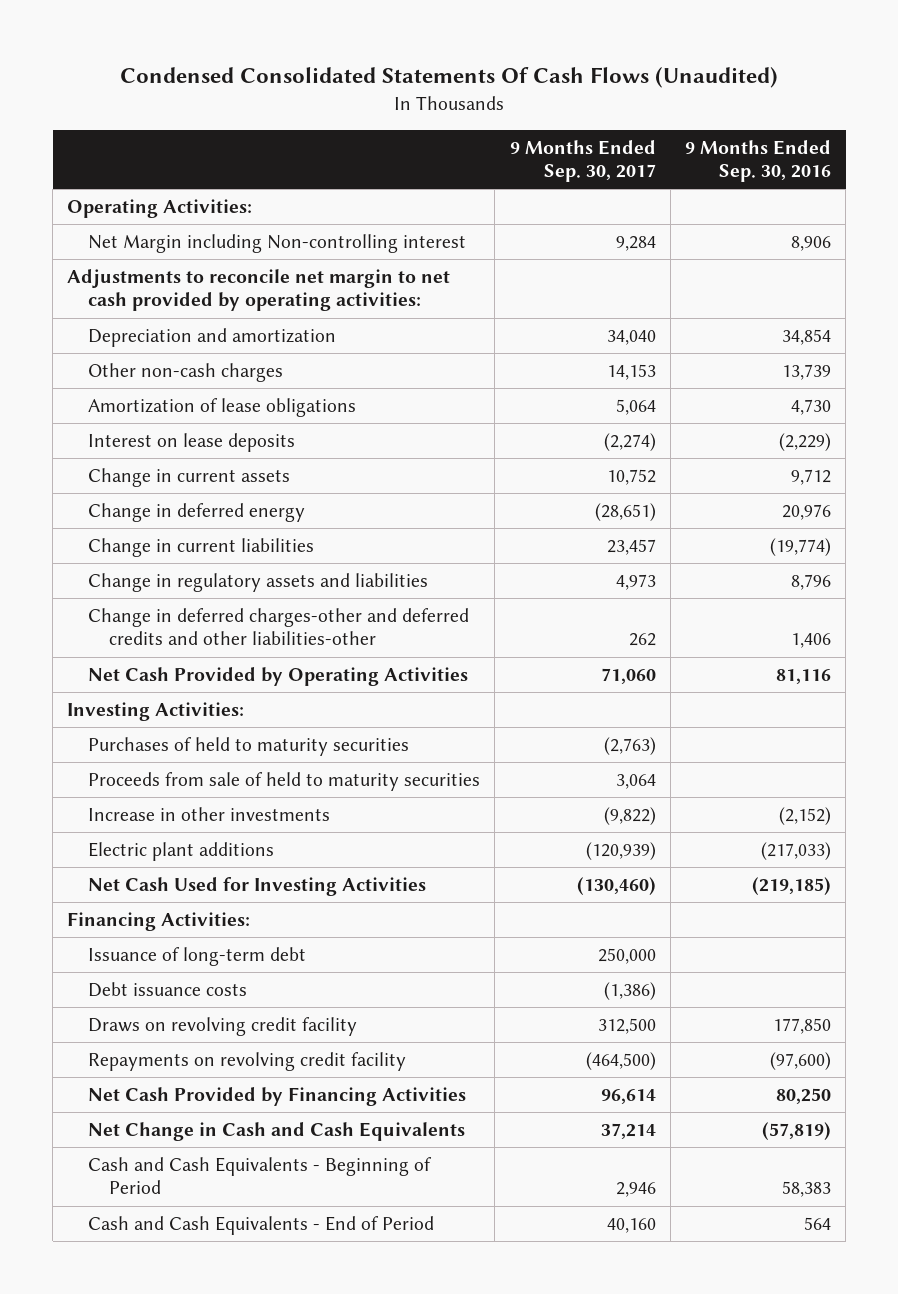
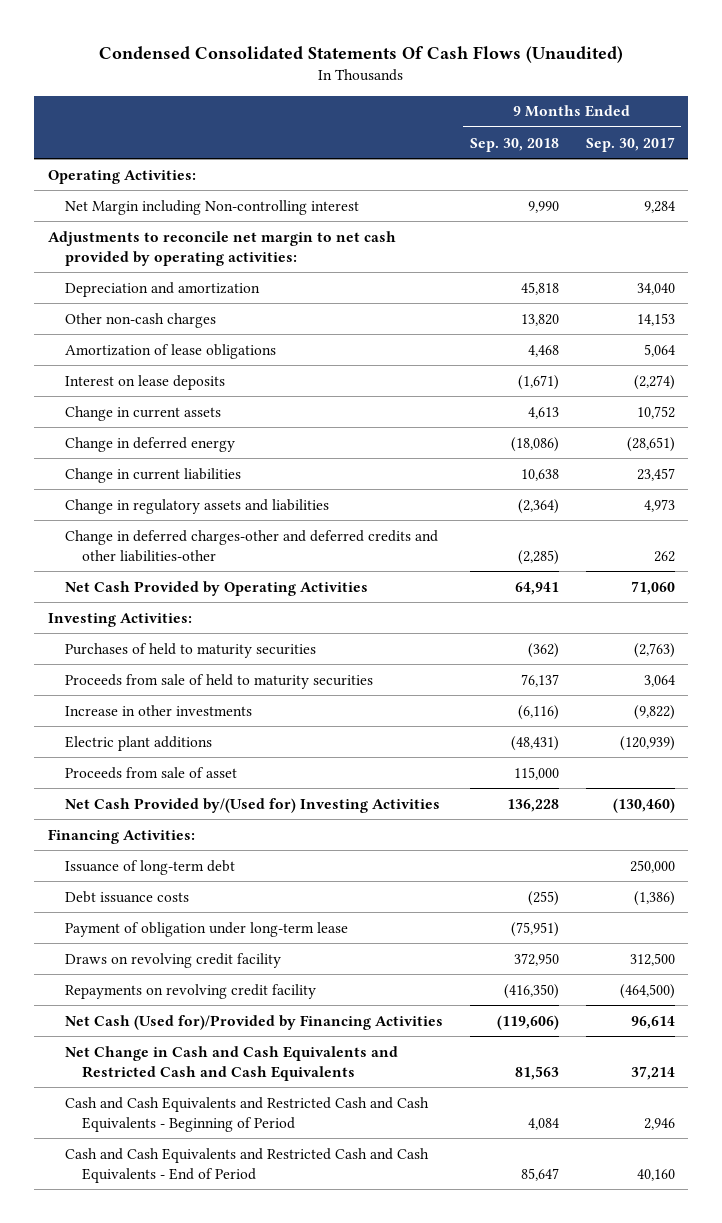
[684,139,831,182] 9 Months Ended Sep. 30, 2016 -> none
none -> [469,137,559,152] Sep. 30, 2018
none -> [64,766,237,779] Proceeds from sale of asset
[88,877,427,897] Net Cash Used for Investing Activities -> [64,797,440,813] Net Cash Provided by/(Used for) Investing Activities
none -> [64,921,348,937] Payment of obligation under long-term lease
[88,1087,467,1107] Net Cash Provided by Financing Activities -> [64,1014,443,1030] Net Cash (Used for)/Provided by Financing Activities
[88,1122,466,1142] Net Change in Cash and Cash Equivalents -> [64,1045,398,1081] Net Change in Cash and Cash Equivalents and Restricted Cash and Cash Equivalents
[88,1157,433,1195] Cash and Cash Equivalents - Beginning of Period -> [64,1096,429,1132] Cash and Cash Equivalents and Restricted Cash and Cash Equivalents - Beginning of Period
[88,1216,435,1236] Cash and Cash Equivalents - End of Period -> [64,1147,429,1183] Cash and Cash Equivalents and Restricted Cash and Cash Equivalents - End of Period

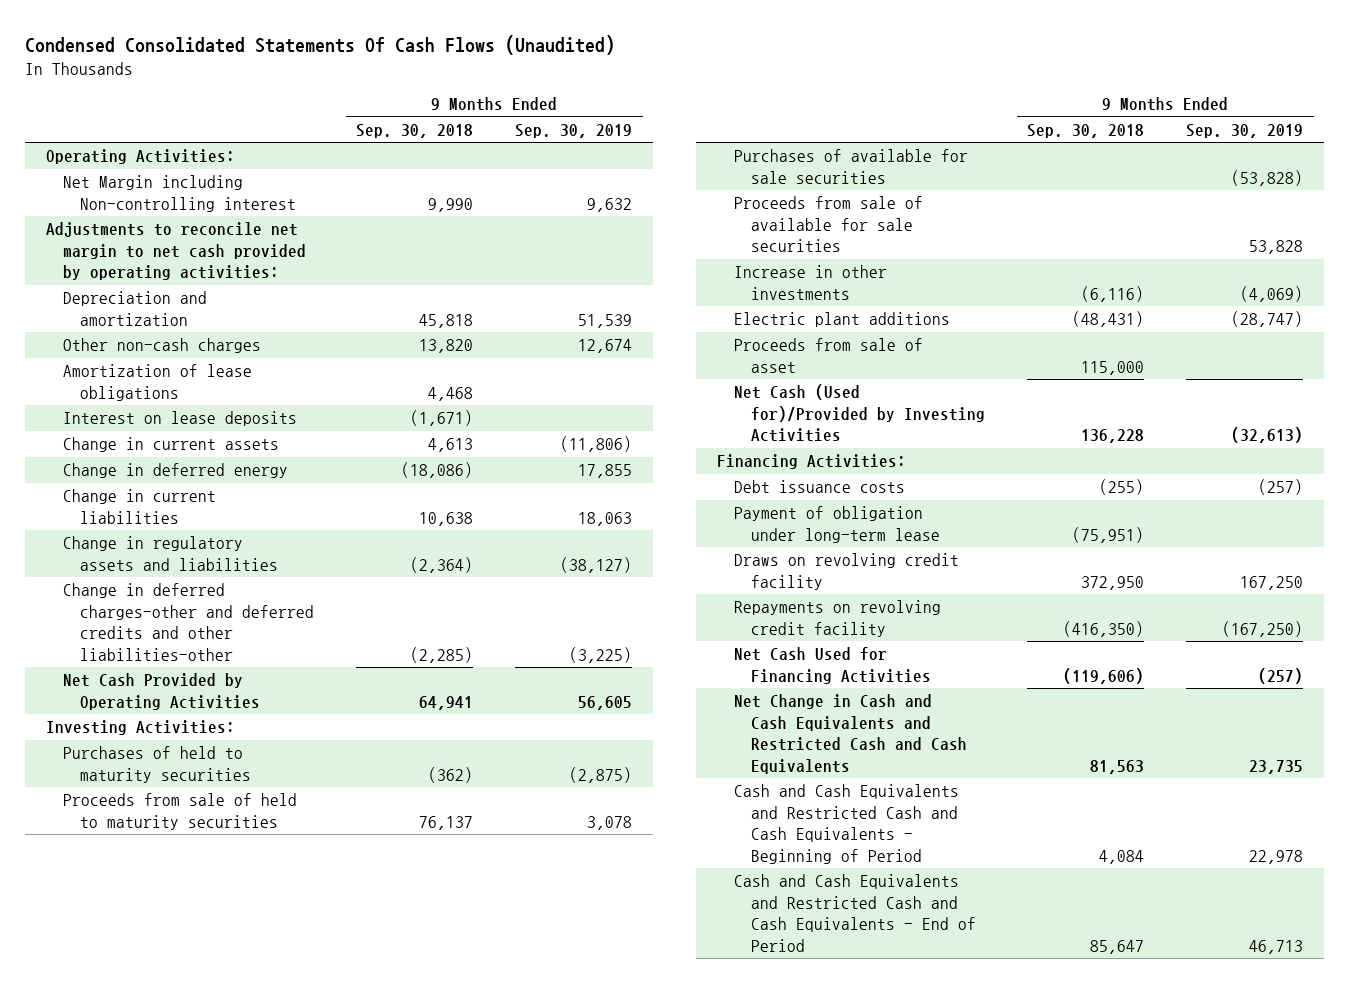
[585,136,675,152] Sep. 30, 2017 -> none
none -> [515,123,633,138] Sep. 30, 2019
none -> [733,149,968,184] Purchases of available for sale securities
none -> [733,196,923,253] Proceeds from sale of available for sale securities
[64,797,440,813] Net Cash Provided by/(Used for) Investing Activities -> [733,384,986,443] Net Cash (Used for)/Provided by Investing Activities
[64,859,235,875] Issuance of long-term debt -> none
[64,1014,443,1030] Net Cash (Used for)/Provided by Financing Activities -> [733,647,932,684] Net Cash Used for Financing Activities

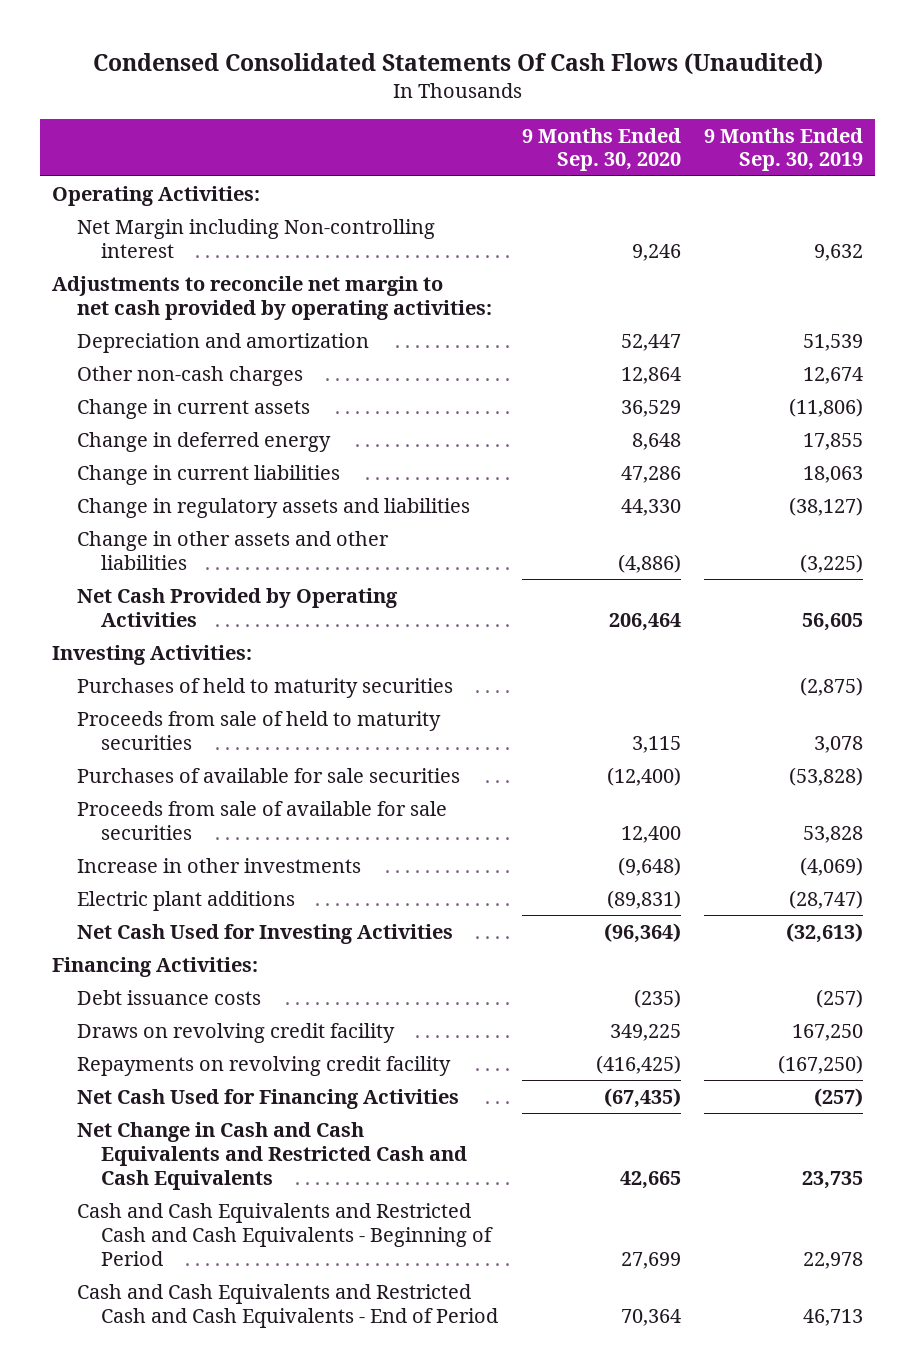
[356,123,474,138] Sep. 30, 2018 -> none
none -> [521,127,681,172] 9 Months Ended Sep. 30, 2020
[62,364,252,401] Amortization of lease obligations -> none
[62,411,297,427] Interest on lease deposits -> none
[62,583,315,661] Change in deferred charges-other and deferred credits and other liabilities-other -> [76,530,389,570] Change in other assets and other liabilities
[733,338,923,373] Proceeds from sale of asset -> none
[733,384,986,443] Net Cash (Used for)/Provided by Investing Activities -> [76,923,453,944] Net Cash Used for Investing Activities
[733,506,941,543] Payment of obligation under long-term lease -> none

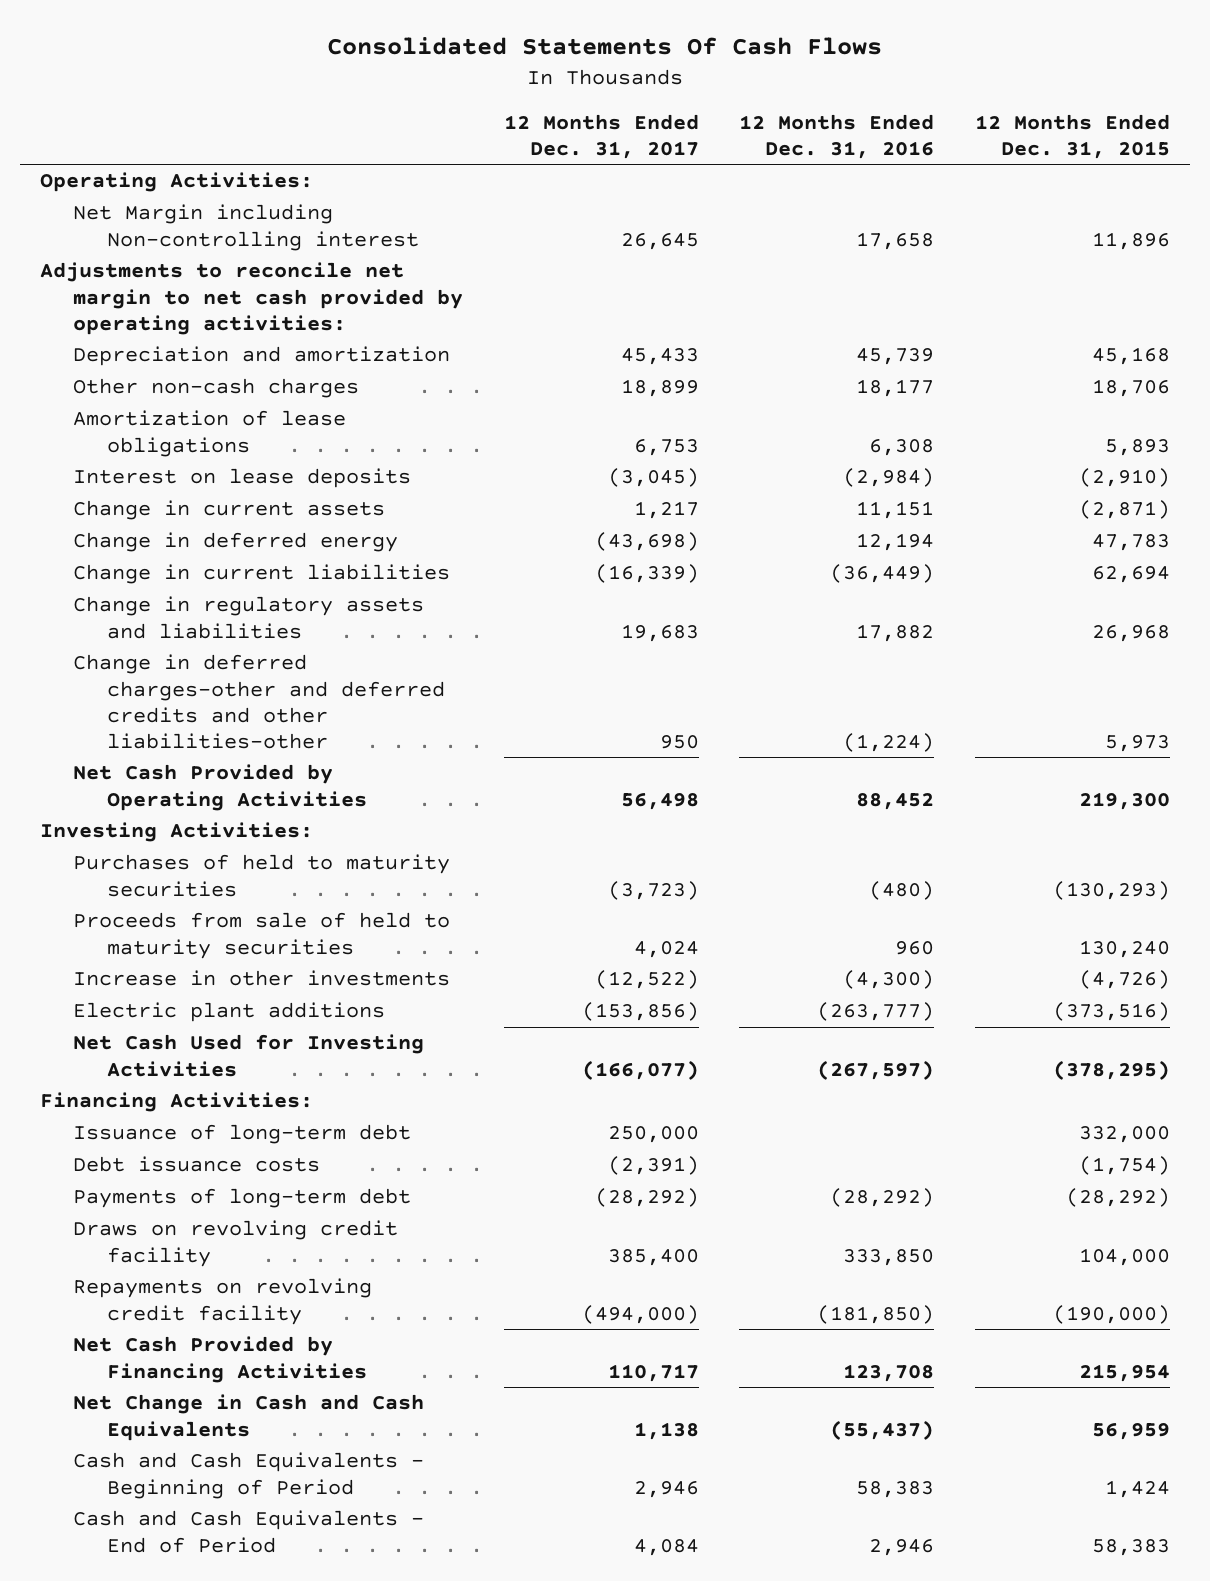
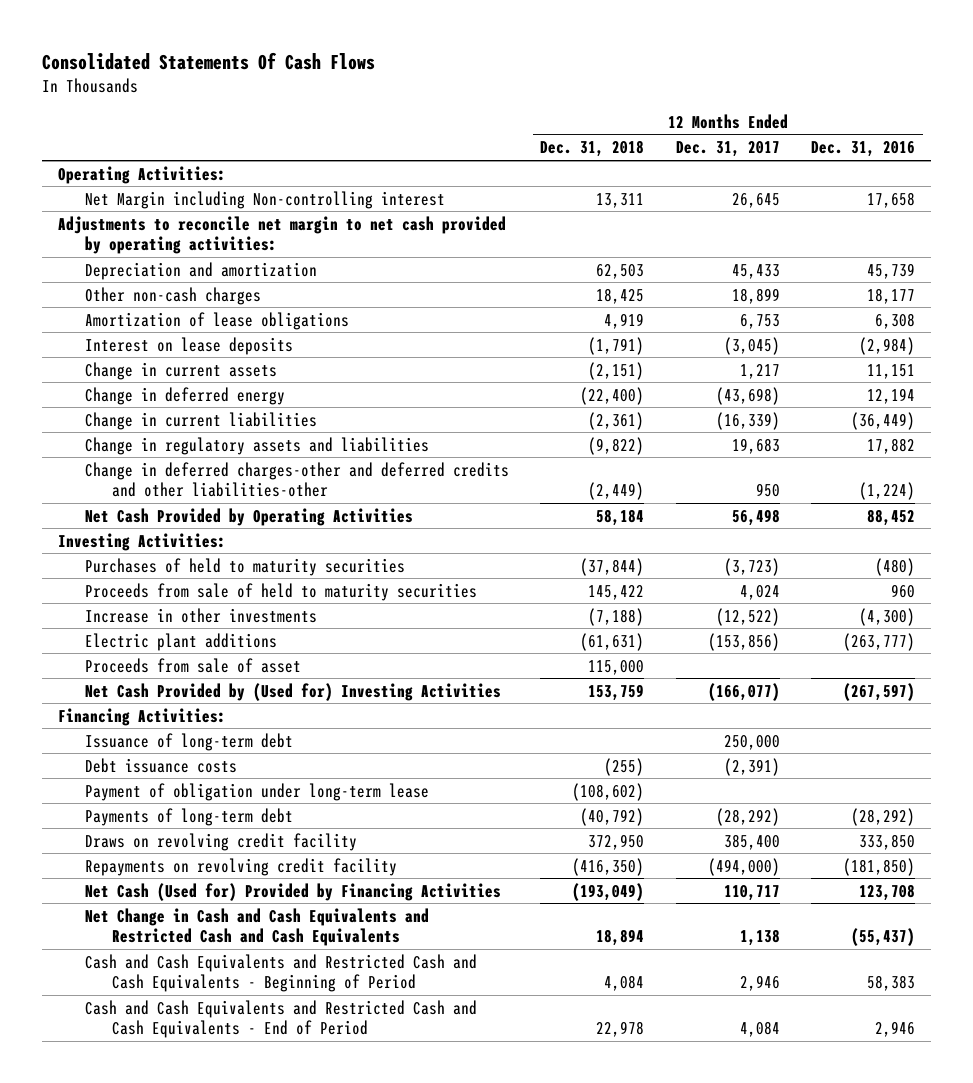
[974,113,1170,159] 12 Months Ended Dec. 31, 2015 -> none
none -> [540,140,645,158] Dec. 31, 2018
none -> [85,657,302,673] Proceeds from sale of asset
[73,1034,425,1077] Net Cash Used for Investing Activities -> [85,682,502,701] Net Cash Provided by (Used for) Investing Activities
none -> [85,782,430,801] Payment of obligation under long-term lease
[73,1336,367,1383] Net Cash Provided by Financing Activities -> [85,882,502,901] Net Cash (Used for) Provided by Financing Activities
[73,1394,425,1441] Net Change in Cash and Cash Equivalents -> [85,907,430,947] Net Change in Cash and Cash Equivalents and Restricted Cash and Cash Equivalents
[73,1452,425,1499] Cash and Cash Equivalents - Beginning of Period -> [85,953,478,993] Cash and Cash Equivalents and Restricted Cash and Cash Equivalents - Beginning of Period
[73,1510,425,1553] Cash and Cash Equivalents - End of Period -> [85,999,478,1039] Cash and Cash Equivalents and Restricted Cash and Cash Equivalents - End of Period

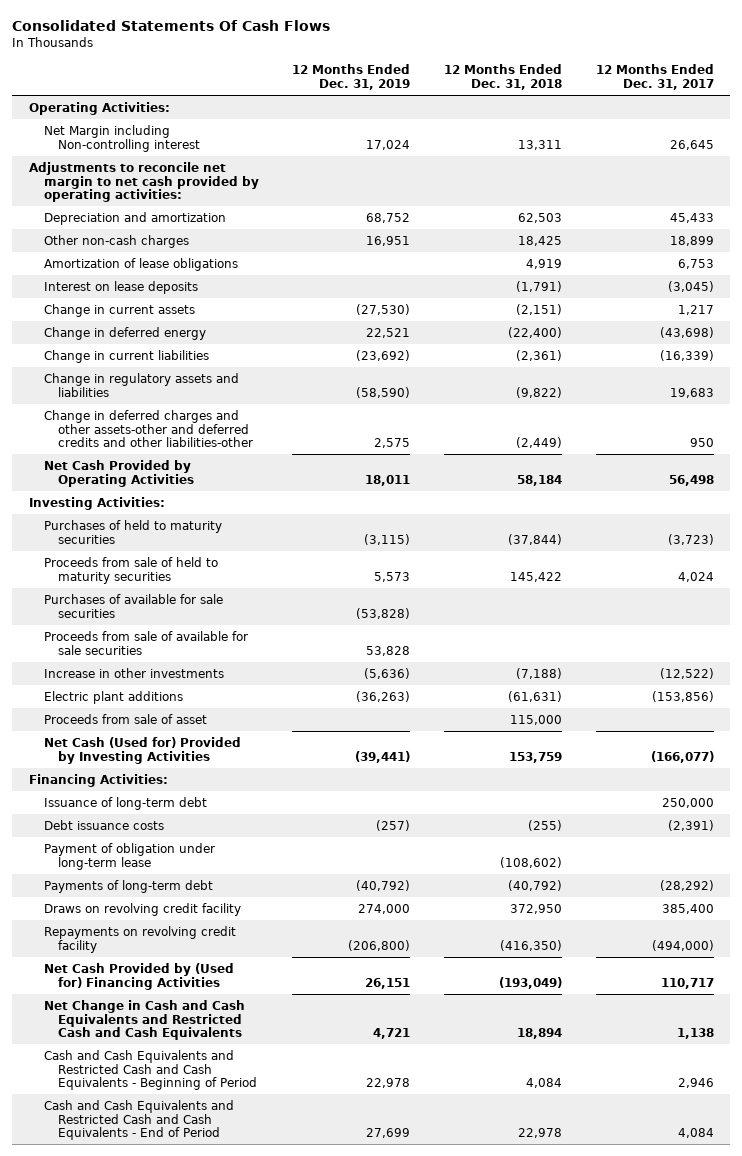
[811,141,916,158] Dec. 31, 2016 -> none
none -> [292,64,411,91] 12 Months Ended Dec. 31, 2019
[85,461,510,498] Change in deferred charges-other and deferred credits and other liabilities-other -> [43,409,254,448] Change in deferred charges and other assets-other and deferred credits and other liabilities-other
none -> [43,593,223,618] Purchases of available for sale securities
none -> [43,630,248,655] Proceeds from sale of available for sale securities
[85,682,502,701] Net Cash Provided by (Used for) Investing Activities -> [43,736,241,764] Net Cash (Used for) Provided by Investing Activities
[85,882,502,901] Net Cash (Used for) Provided by Financing Activities -> [43,962,234,990] Net Cash Provided by (Used for) Financing Activities

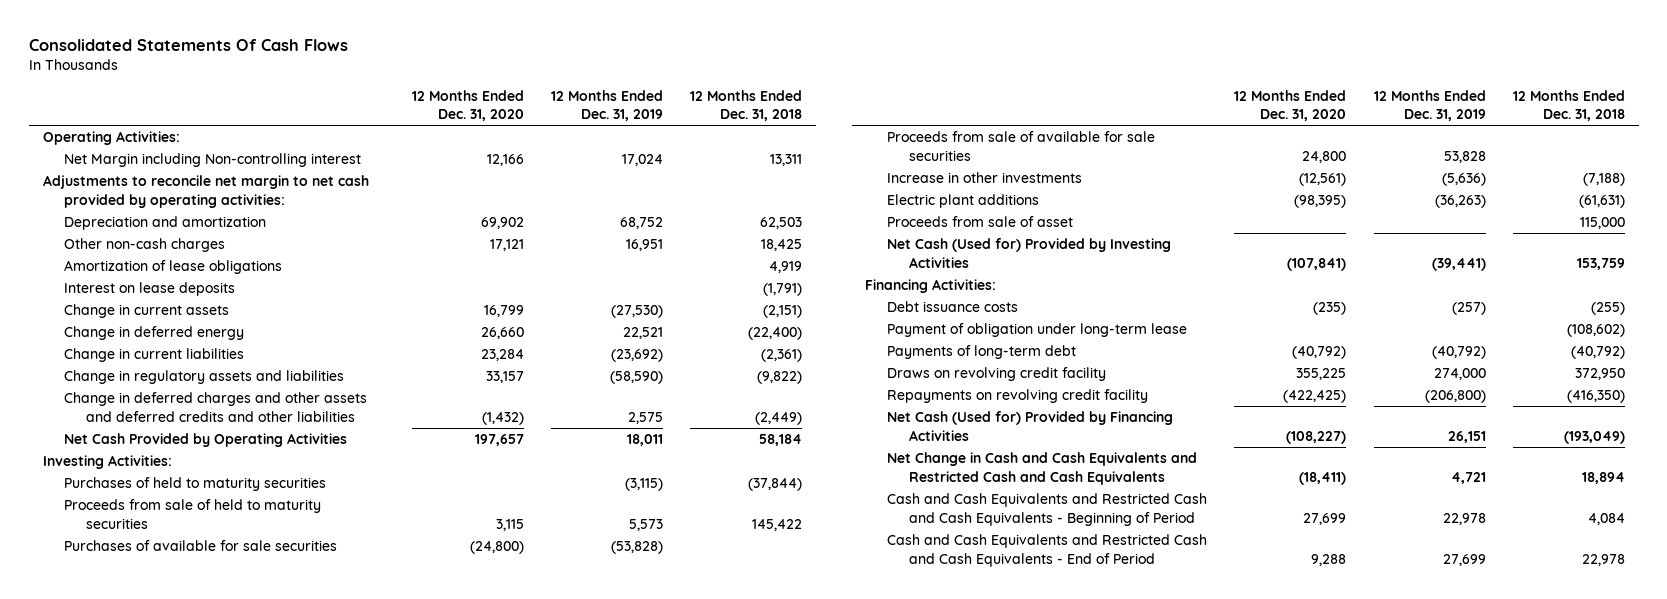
[595,64,714,91] 12 Months Ended Dec. 31, 2017 -> none
none -> [411,89,524,122] 12 Months Ended Dec. 31, 2020
[43,409,254,448] Change in deferred charges and other assets-other and deferred credits and other liabilities-other -> [64,392,368,422] Change in deferred charges and other assets and deferred credits and other liabilities
[43,796,207,810] Issuance of long-term debt -> none
[43,962,234,990] Net Cash Provided by (Used for) Financing Activities -> [887,411,1174,441] Net Cash (Used for) Provided by Financing Activities

